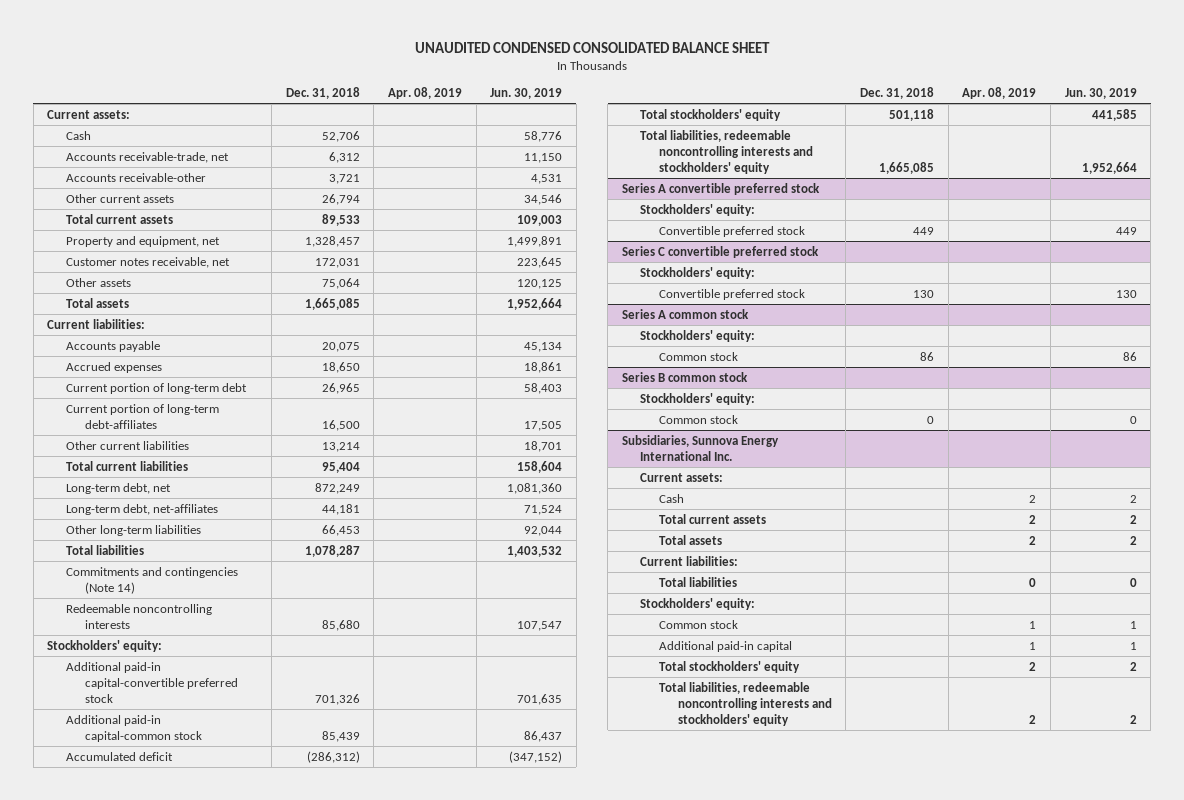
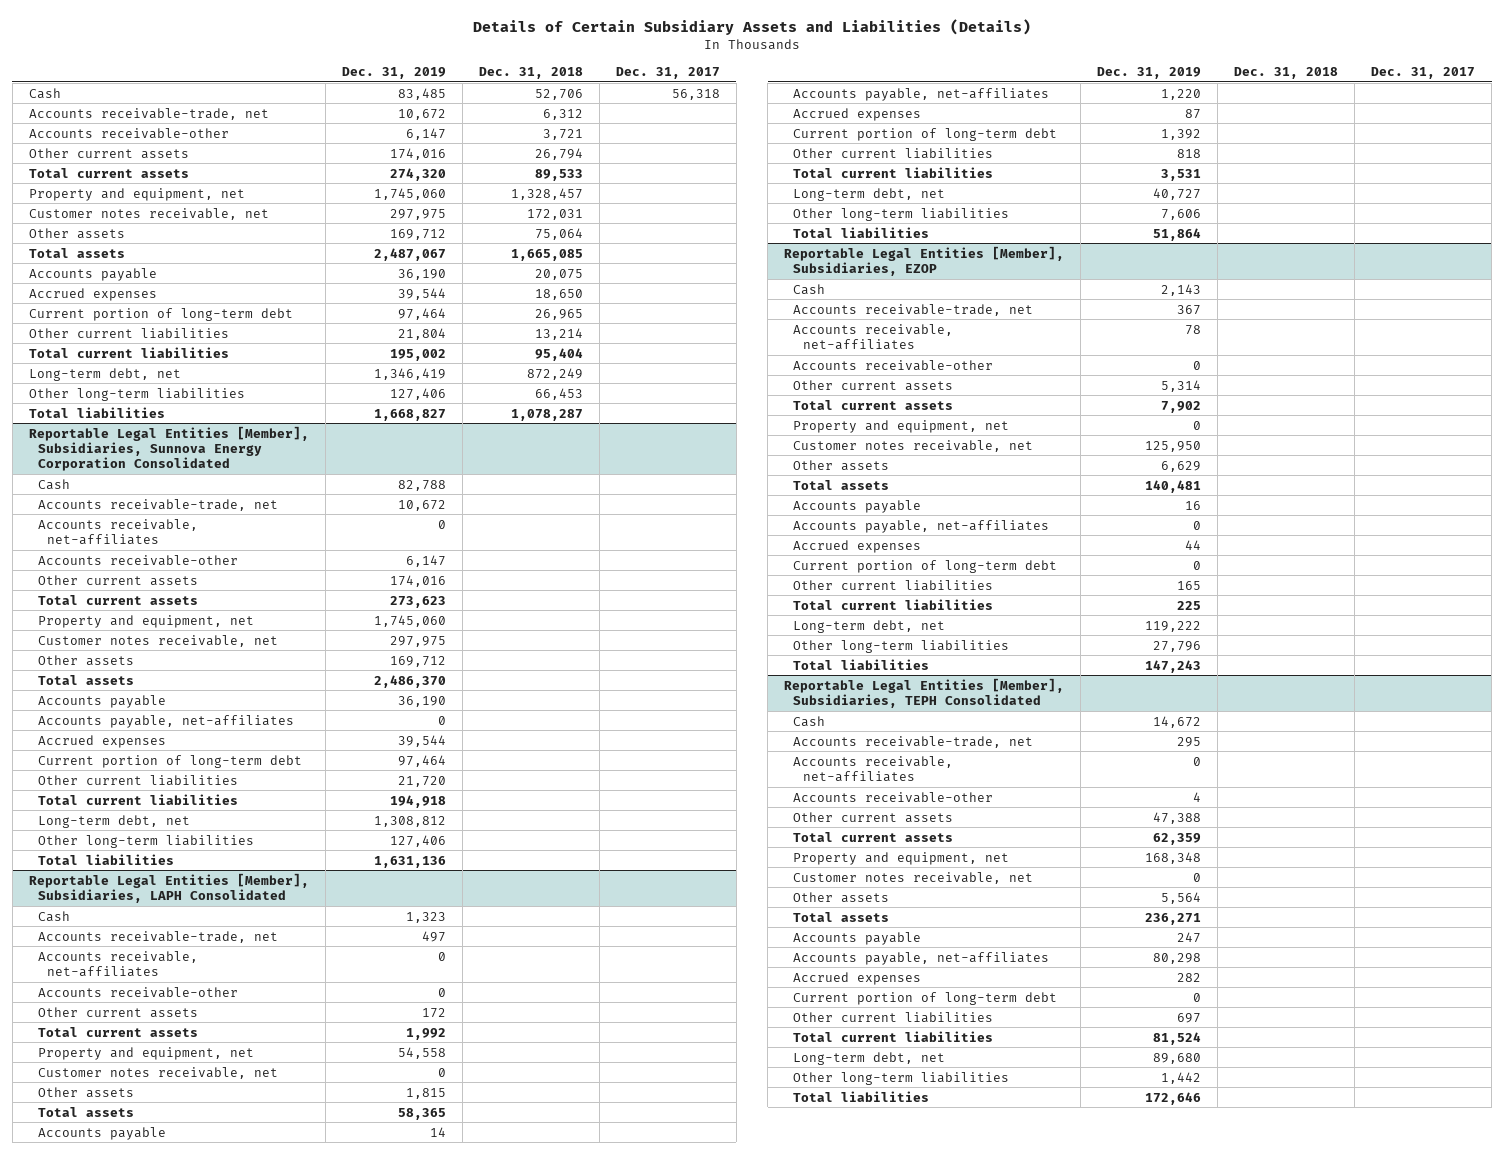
[415,41,771,53] UNAUDITED CONDENSED CONSOLIDATED BALANCE SHEET -> [472,18,1031,35] Details of Certain Subsidiary Assets and Liabilities (Details)
[387,86,462,99] Apr. 08, 2019 -> none
[490,87,563,99] Jun. 30, 2019 -> none
none -> [341,67,446,80] Dec. 31, 2019
none -> [615,67,720,80] Dec. 31, 2017
[47,109,131,119] Current assets: -> none
[47,318,146,329] Current liabilities: -> none
[65,403,219,429] Current portion of long-term debt-affiliates -> none
[65,503,218,515] Long-term debt, net-affiliates -> none
[65,566,238,594] Commitments and contingencies (Note 14) -> none
[65,603,212,629] Redeemable noncontrolling interests -> none
[47,639,163,652] Stockholders' equity: -> none
[65,661,238,703] Additional paid-in capital-convertible preferred stock -> none
[65,714,202,742] Additional paid-in capital-common stock -> none
[65,751,173,761] Accumulated deficit -> none
[640,108,782,121] Total stockholders' equity -> none
[640,129,814,174] Total liabilities, redeemable noncontrolling interests and stockholders' equity -> none
[621,182,820,195] Series A convertible preferred stock -> none
[640,203,756,216] Stockholders' equity: -> none
[659,225,806,237] Convertible preferred stock -> none
[621,245,819,258] Series C convertible preferred stock -> none
[640,266,756,279] Stockholders' equity: -> none
[659,288,806,300] Convertible preferred stock -> none
[621,308,749,319] Series A common stock -> none
[640,329,756,342] Stockholders' equity: -> none
[659,351,739,361] Common stock -> none
[621,371,748,382] Series B common stock -> none
[640,392,756,405] Stockholders' equity: -> none
[659,414,739,424] Common stock -> none
[621,434,779,461] Subsidiaries, Sunnova Energy International Inc. -> none
[640,472,724,482] Current assets: -> none
[659,493,685,503] Cash -> none
[659,513,767,524] Total current assets -> none
[659,534,723,545] Total assets -> none
[640,555,739,566] Current liabilities: -> none
[659,576,738,587] Total liabilities -> none
[640,597,756,610] Stockholders' equity: -> none
[659,619,739,629] Common stock -> none
[659,640,793,652] Additional paid-in capital -> none
[659,660,801,673] Total stockholders' equity -> none
[659,681,832,726] Total liabilities, redeemable noncontrolling interests and stockholders' equity -> none
none -> [28,425,309,471] Reportable Legal Entities [Member], Subsidiaries, Sunnova Energy Corporation Consolidated
none -> [38,478,71,490] Cash
none -> [38,498,279,511] Accounts receivable-trade, net
none -> [38,518,199,545] Accounts receivable, net-affiliates
none -> [38,554,239,566] Accounts receivable-other
none -> [38,574,199,586] Other current assets
none -> [38,594,199,605] Total current assets
none -> [38,614,255,628] Property and equipment, net
none -> [38,634,279,647] Customer notes receivable, net
none -> [38,654,135,666] Other assets
none -> [38,674,135,685] Total assets
none -> [38,694,167,708] Accounts payable
none -> [38,714,295,728] Accounts payable, net-affiliates
none -> [38,734,167,748] Accrued expenses
none -> [38,754,303,768] Current portion of long-term debt
none -> [38,774,239,786] Other current liabilities
none -> [38,793,239,805] Total current liabilities
none -> [38,814,191,828] Long-term debt, net
none -> [38,834,255,848] Other long-term liabilities
none -> [38,853,175,865] Total liabilities
none -> [28,872,309,903] Reportable Legal Entities [Member], Subsidiaries, LAPH Consolidated
none -> [38,910,71,922] Cash
none -> [38,930,279,943] Accounts receivable-trade, net
none -> [38,950,199,977] Accounts receivable, net-affiliates
none -> [38,986,239,998] Accounts receivable-other
none -> [38,1006,199,1018] Other current assets
none -> [38,1026,199,1037] Total current assets
none -> [38,1046,255,1060] Property and equipment, net
none -> [38,1066,279,1079] Customer notes receivable, net
none -> [38,1086,135,1098] Other assets
none -> [38,1106,135,1117] Total assets
none -> [38,1126,167,1140] Accounts payable
none -> [793,87,1050,101] Accounts payable, net-affiliates
none -> [793,107,922,121] Accrued expenses
none -> [793,127,1058,141] Current portion of long-term debt
none -> [793,147,994,159] Other current liabilities
none -> [793,166,994,178] Total current liabilities
none -> [793,187,946,201] Long-term debt, net
none -> [793,207,1010,221] Other long-term liabilities
none -> [793,226,930,238] Total liabilities
none -> [784,245,1065,276] Reportable Legal Entities [Member], Subsidiaries, EZOP
none -> [793,283,826,295] Cash
none -> [793,303,1034,316] Accounts receivable-trade, net
none -> [793,323,954,350] Accounts receivable, net-affiliates
none -> [793,359,994,371] Accounts receivable-other
none -> [793,379,954,391] Other current assets
none -> [793,399,954,410] Total current assets
none -> [793,419,1010,433] Property and equipment, net
none -> [793,439,1034,452] Customer notes receivable, net
none -> [793,459,890,471] Other assets
none -> [793,479,890,490] Total assets
none -> [793,499,922,513] Accounts payable
none -> [793,519,1050,533] Accounts payable, net-affiliates
none -> [793,539,922,553] Accrued expenses
none -> [793,559,1058,573] Current portion of long-term debt
none -> [793,579,994,591] Other current liabilities
none -> [793,598,994,610] Total current liabilities
none -> [793,619,946,633] Long-term debt, net
none -> [793,639,1010,653] Other long-term liabilities
none -> [793,658,930,670] Total liabilities
none -> [784,677,1065,708] Reportable Legal Entities [Member], Subsidiaries, TEPH Consolidated
none -> [793,715,826,727] Cash
none -> [793,735,1034,748] Accounts receivable-trade, net
none -> [793,755,954,782] Accounts receivable, net-affiliates
none -> [793,791,994,803] Accounts receivable-other
none -> [793,811,954,823] Other current assets
none -> [793,831,954,842] Total current assets
none -> [793,851,1010,865] Property and equipment, net
none -> [793,871,1034,884] Customer notes receivable, net
none -> [793,891,890,903] Other assets
none -> [793,911,890,922] Total assets
none -> [793,931,922,945] Accounts payable
none -> [793,951,1050,965] Accounts payable, net-affiliates
none -> [793,971,922,985] Accrued expenses
none -> [793,991,1058,1005] Current portion of long-term debt
none -> [793,1011,994,1023] Other current liabilities
none -> [793,1030,994,1042] Total current liabilities
none -> [793,1051,946,1065] Long-term debt, net
none -> [793,1071,1010,1085] Other long-term liabilities
none -> [793,1090,930,1102] Total liabilities

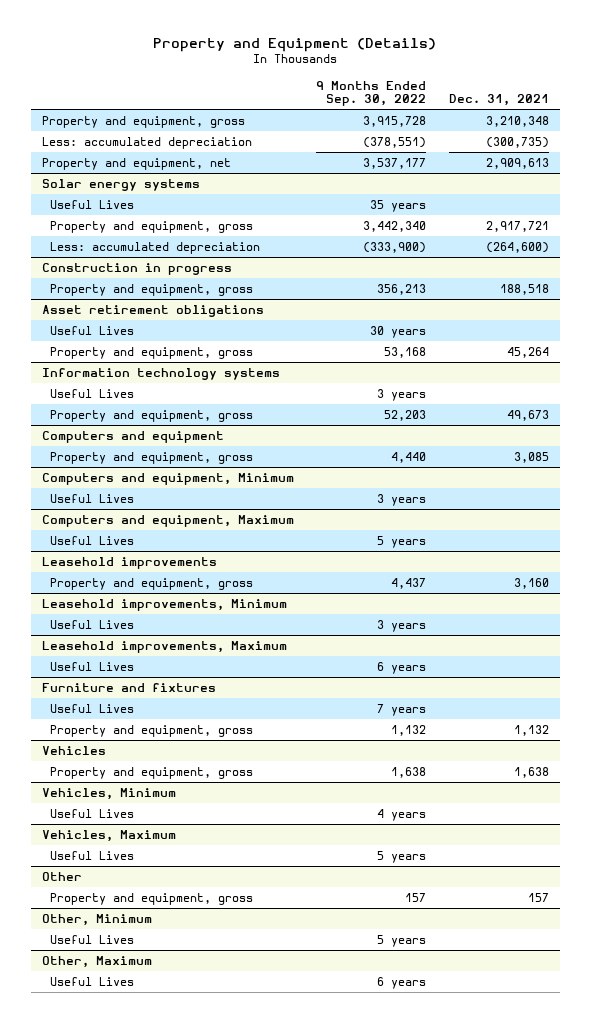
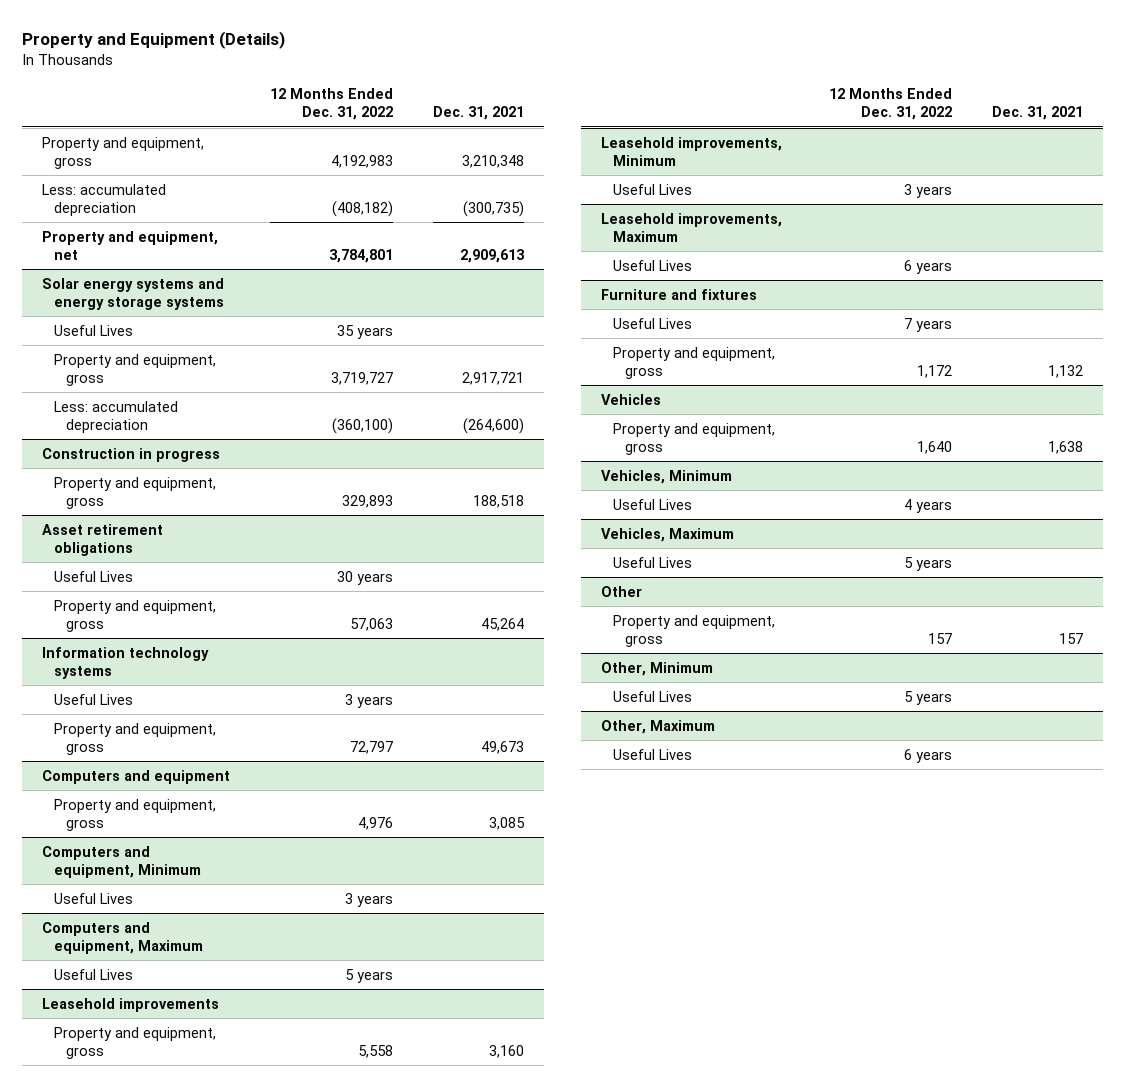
[316,80,427,107] 9 Months Ended Sep. 30, 2022 -> none
none -> [270,87,394,121] 12 Months Ended Dec. 31, 2022
[41,178,200,191] Solar energy systems -> [42,277,225,311] Solar energy systems and energy storage systems

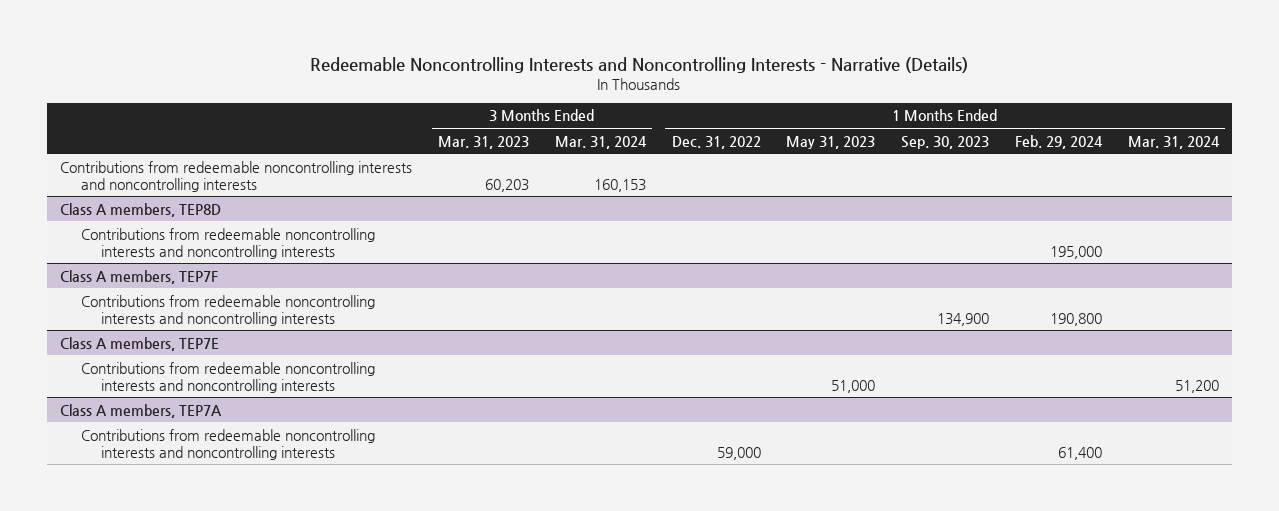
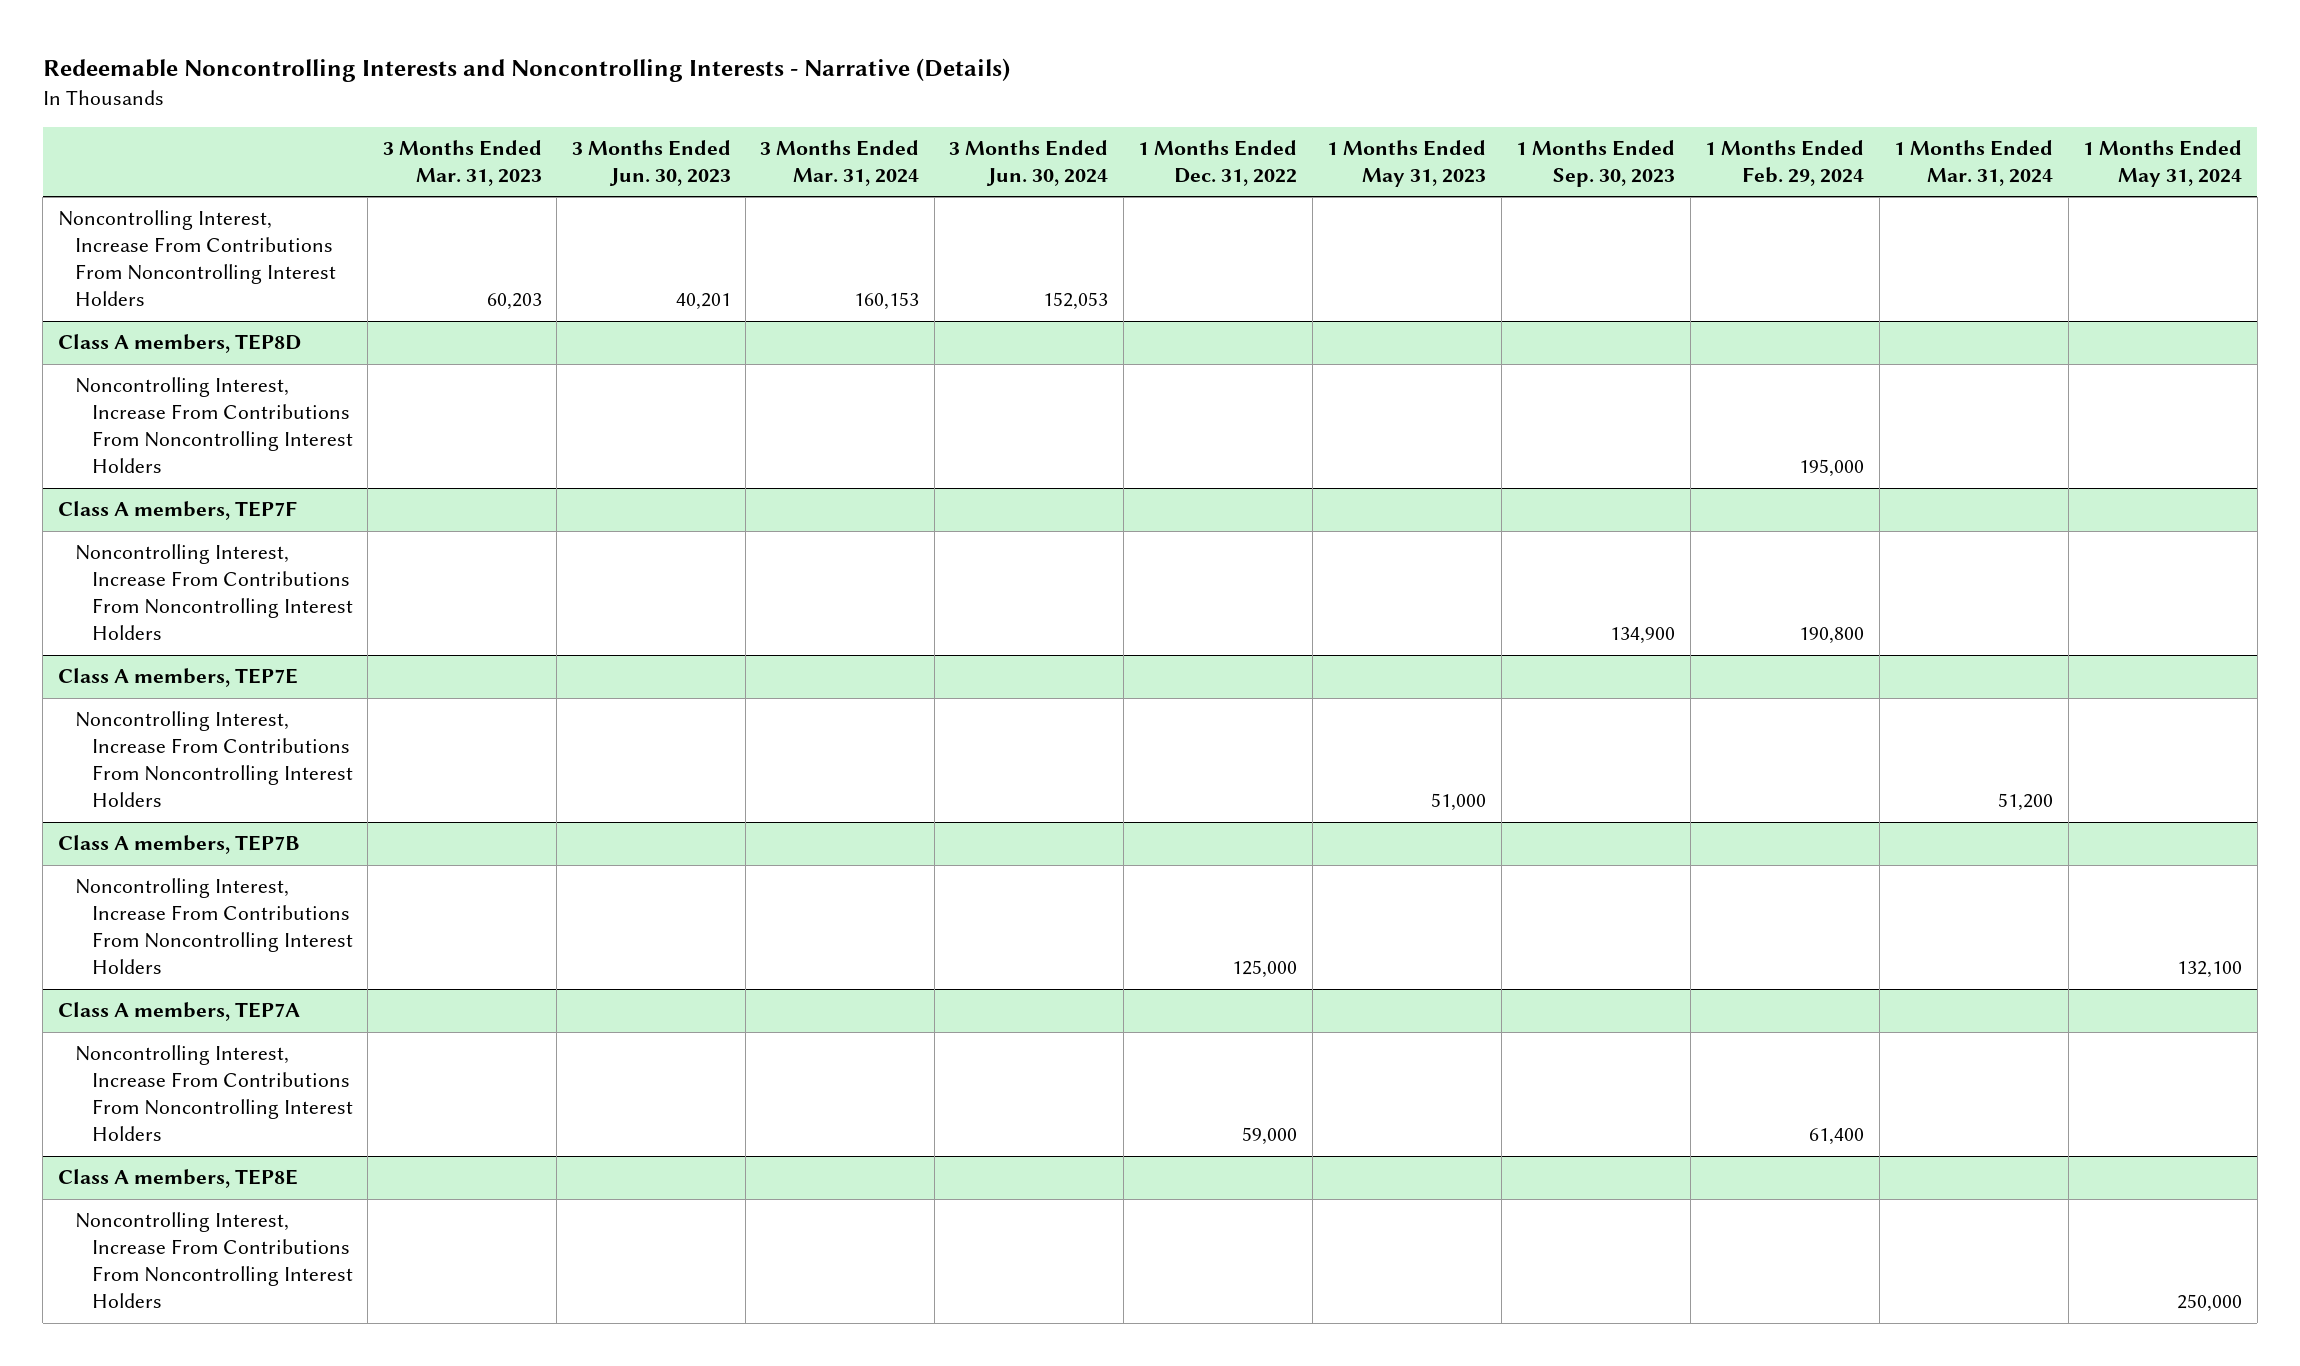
none -> [571,139,731,186] 3 Months Ended Jun. 30, 2023
none -> [949,139,1109,186] 3 Months Ended Jun. 30, 2024
none -> [2083,139,2243,187] 1 Months Ended May 31, 2024
[60,160,413,192] Contributions from redeemable noncontrolling interests and noncontrolling interests -> [57,210,336,307] Noncontrolling Interest, Increase From Contributions From Noncontrolling Interest Holders
[80,227,375,259] Contributions from redeemable noncontrolling interests and noncontrolling interests -> [74,377,353,474] Noncontrolling Interest, Increase From Contributions From Noncontrolling Interest Holders
[80,294,375,326] Contributions from redeemable noncontrolling interests and noncontrolling interests -> [74,544,353,641] Noncontrolling Interest, Increase From Contributions From Noncontrolling Interest Holders
[80,361,375,393] Contributions from redeemable noncontrolling interests and noncontrolling interests -> [74,711,353,808] Noncontrolling Interest, Increase From Contributions From Noncontrolling Interest Holders
none -> [57,835,300,855] Class A members, TEP7B
none -> [74,878,353,975] Noncontrolling Interest, Increase From Contributions From Noncontrolling Interest Holders
[80,428,375,460] Contributions from redeemable noncontrolling interests and noncontrolling interests -> [74,1045,353,1142] Noncontrolling Interest, Increase From Contributions From Noncontrolling Interest Holders
none -> [57,1169,298,1189] Class A members, TEP8E
none -> [74,1212,353,1309] Noncontrolling Interest, Increase From Contributions From Noncontrolling Interest Holders

